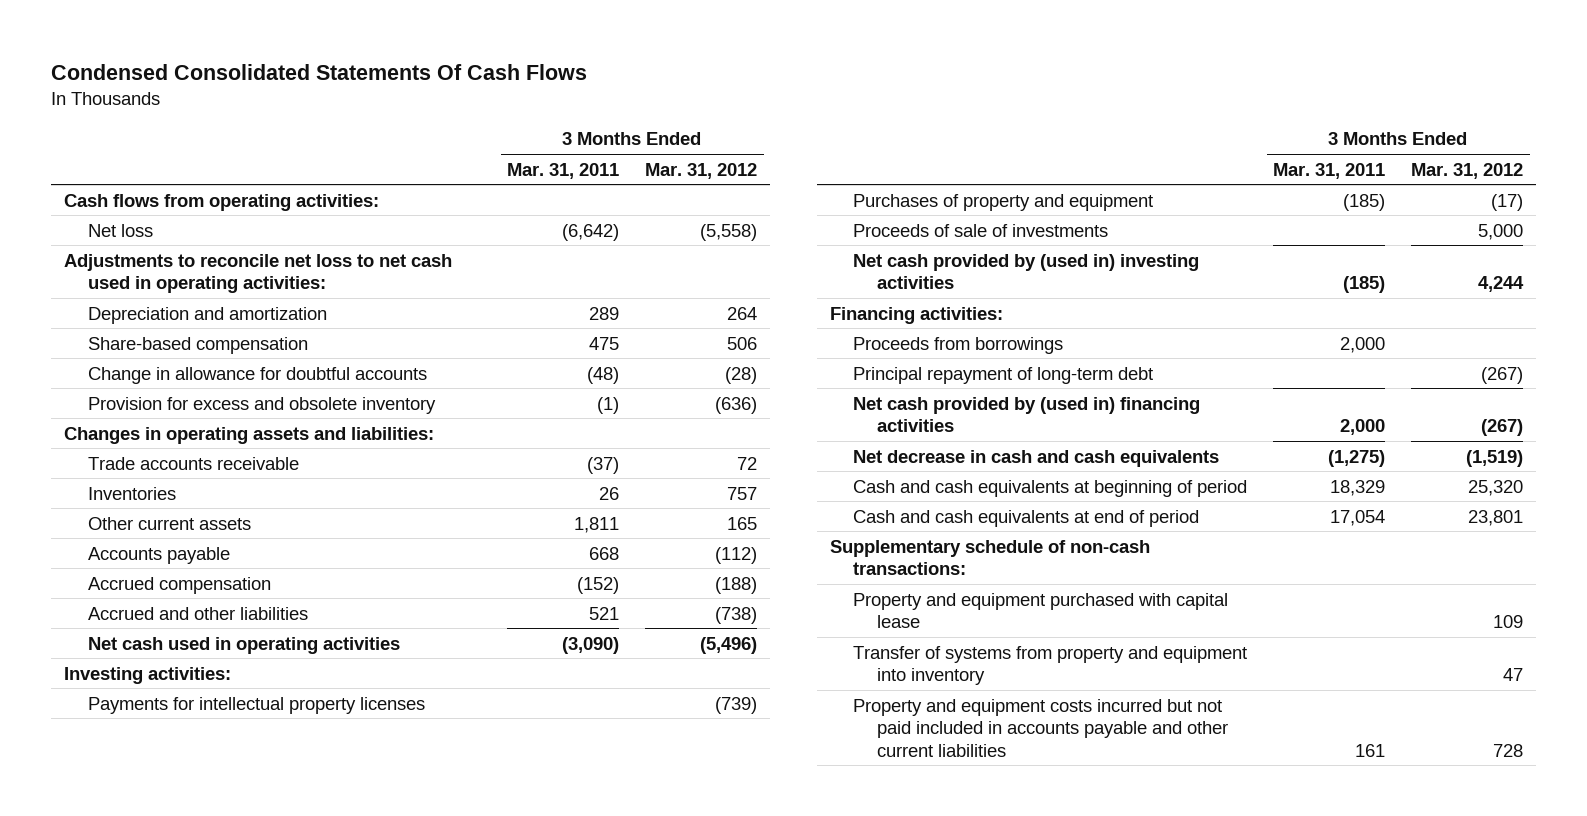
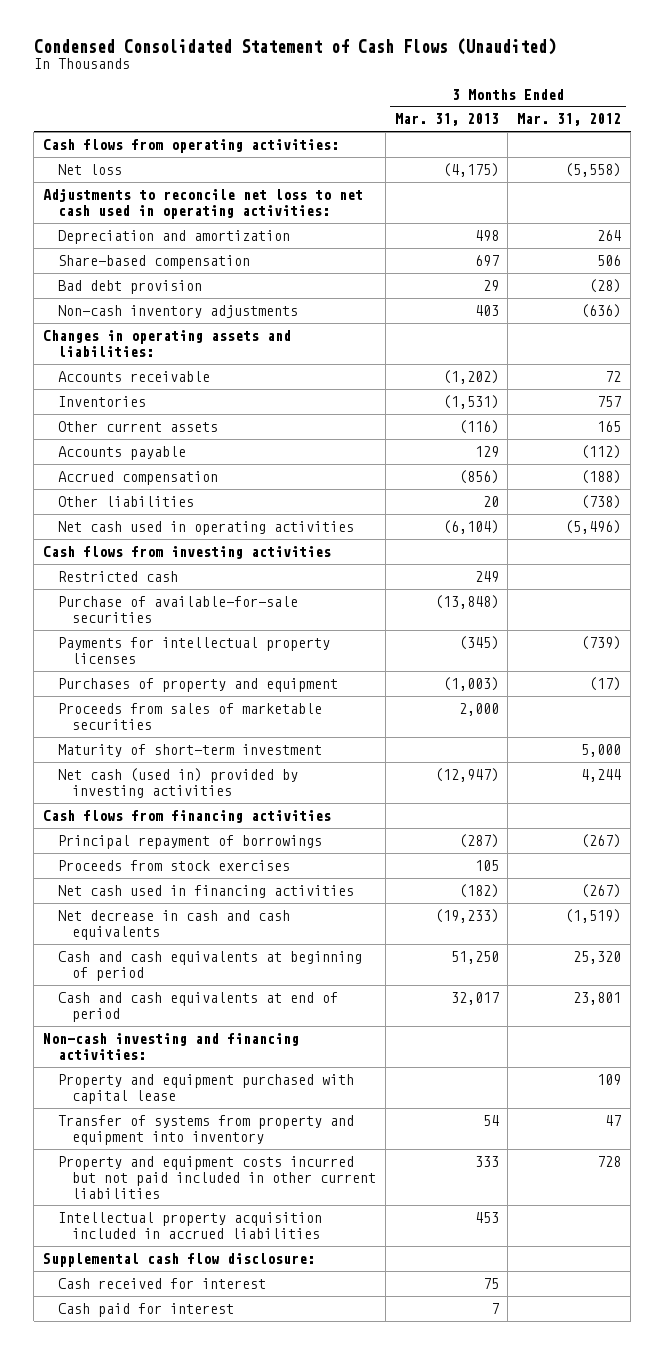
[51,63,588,80] Condensed Consolidated Statements Of Cash Flows -> [33,37,556,55] Condensed Consolidated Statement of Cash Flows (Unaudited)
[507,162,620,179] Mar. 31, 2011 -> none
none -> [394,113,499,127] Mar. 31, 2013
[87,366,427,384] Change in allowance for doubtful accounts -> [57,280,202,295] Bad debt provision
[87,396,436,414] Provision for excess and obsolete inventory -> [57,305,298,319] Non-cash inventory adjustments
[87,456,299,470] Trade accounts receivable -> [57,371,210,383] Accounts receivable
[87,606,308,620] Accrued and other liabilities -> [57,496,194,508] Other liabilities
[64,666,232,684] Investing activities: -> [43,546,332,560] Cash flows from investing activities
none -> [57,571,178,583] Restricted cash
none -> [57,596,298,623] Purchase of available-for-sale securities
[853,336,1064,354] Proceeds from borrowings -> none
none -> [57,703,322,730] Proceeds from sales of marketable securities
[853,223,1109,237] Proceeds of sale of investments -> [57,744,322,758] Maturity of short-term investment
[853,253,1200,290] Net cash provided by (used in) investing activities -> [57,768,298,798] Net cash (used in) provided by investing activities
[829,306,1003,324] Financing activities: -> [43,810,332,824] Cash flows from financing activities
[853,366,1154,384] Principal repayment of long-term debt -> [57,835,322,850] Principal repayment of borrowings
none -> [57,860,290,872] Proceeds from stock exercises
[853,396,1201,433] Net cash provided by (used in) financing activities -> [57,885,354,899] Net cash used in financing activities
[829,539,1150,576] Supplementary schedule of non-cash transactions: -> [43,1033,300,1060] Non-cash investing and financing activities:
[853,698,1228,757] Property and equipment costs incurred but not paid included in accounts payable and other current liabilities -> [57,1156,376,1199] Property and equipment costs incurred but not paid included in other current liabilities
none -> [57,1212,322,1239] Intellectual property acquisition included in accrued liabilities
none -> [43,1253,316,1268] Supplemental cash flow disclosure:
none -> [57,1278,266,1290] Cash received for interest
none -> [57,1303,234,1318] Cash paid for interest

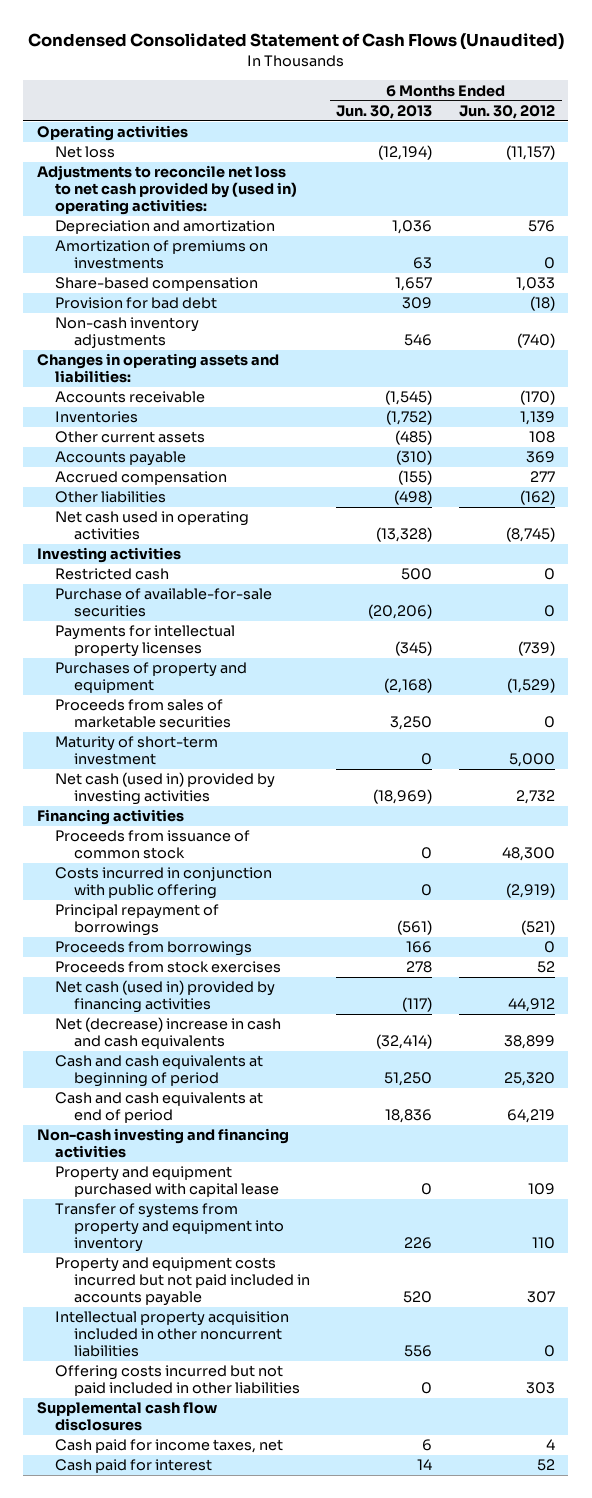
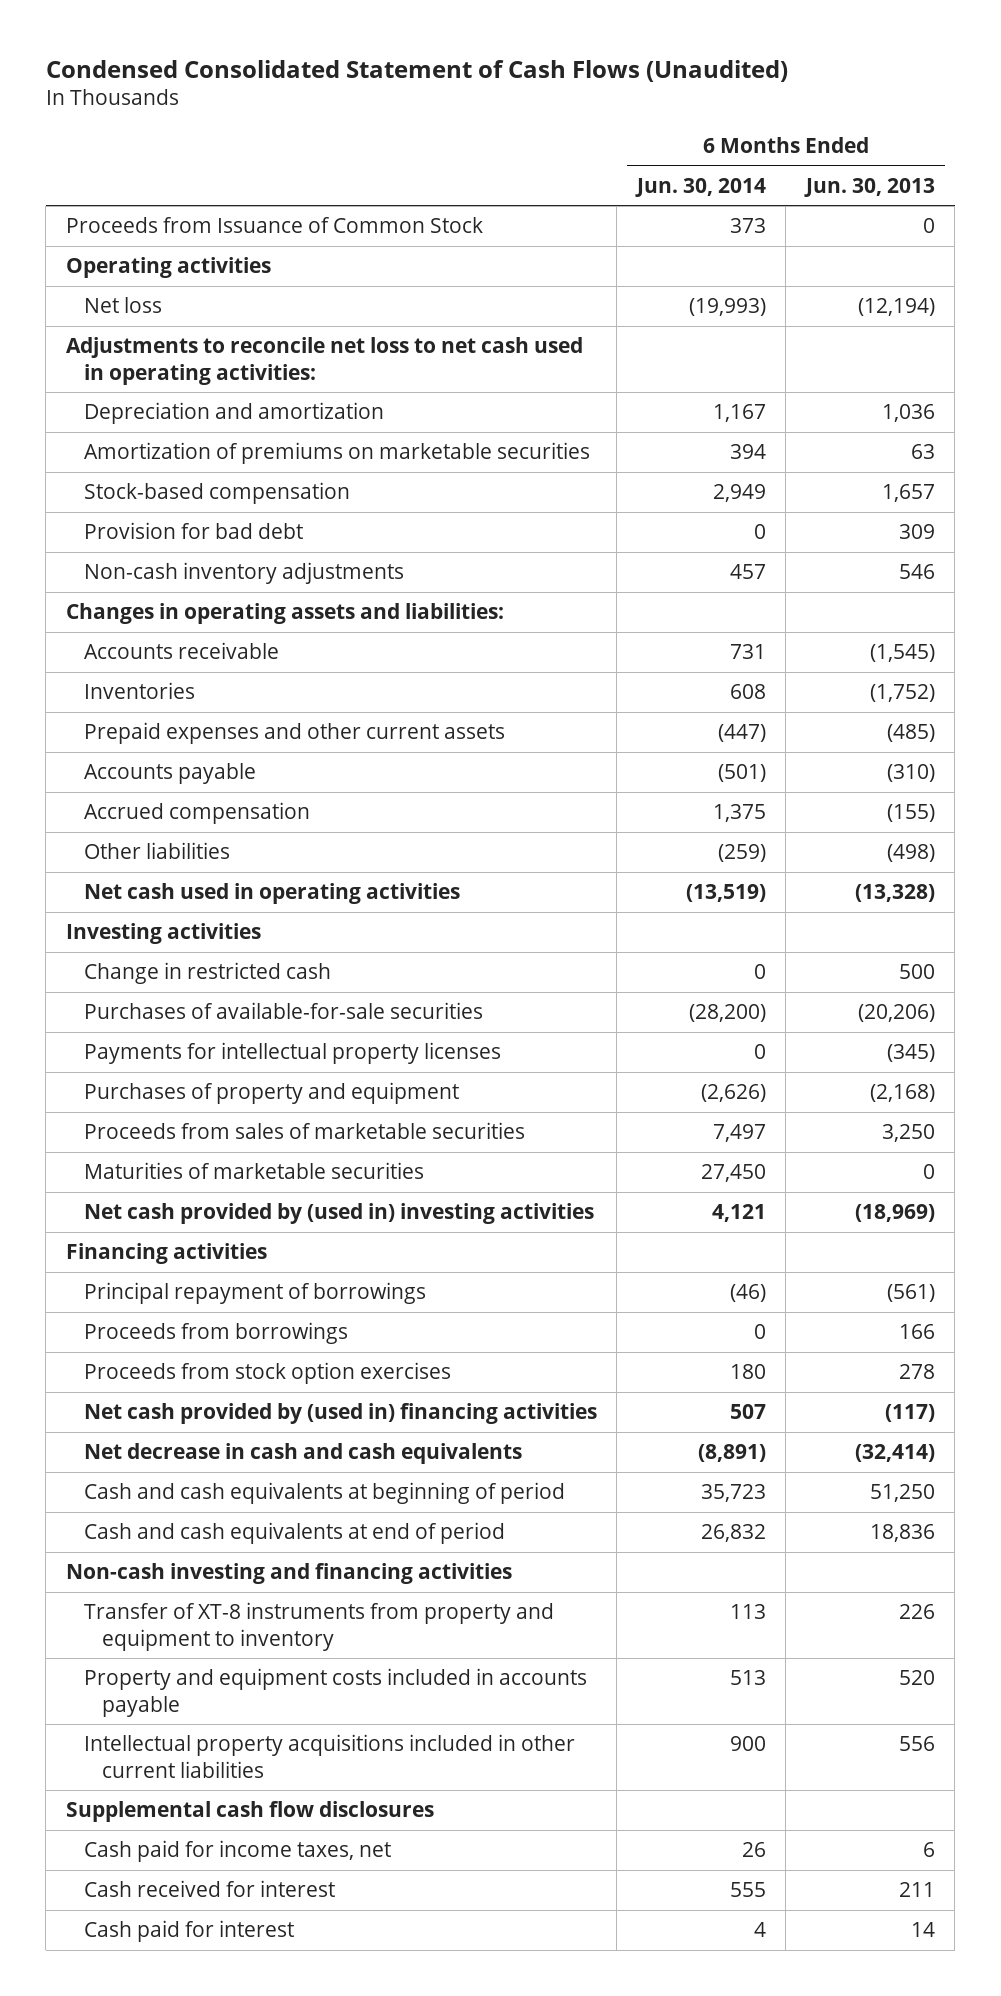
[458,104,555,119] Jun. 30, 2012 -> none
none -> [634,177,766,197] Jun. 30, 2014
none -> [65,217,483,234] Proceeds from Issuance of Common Stock
[36,165,298,216] Adjustments to reconcile net loss to net cash provided by (used in) operating activities: -> [65,337,583,385] Adjustments to reconcile net loss to net cash used in operating activities:
[55,240,269,270] Amortization of premiums on investments -> [83,442,590,465] Amortization of premiums on marketable securities
[55,277,259,292] Share-based compensation -> [83,482,350,505] Stock-based compensation
[55,431,206,444] Other current assets -> [83,722,505,745] Prepaid expenses and other current assets
[55,568,170,581] Restricted cash -> [83,962,331,985] Change in restricted cash
[55,588,273,618] Purchase of available-for-sale securities -> [83,1002,483,1020] Purchases of available-for-sale securities
[55,736,219,766] Maturity of short-term investment -> [83,1162,424,1180] Maturities of marketable securities
[55,772,276,806] Net cash (used in) provided by investing activities -> [83,1203,594,1225] Net cash provided by (used in) investing activities
[55,830,251,860] Proceeds from issuance of common stock -> none
[55,867,273,900] Costs incurred in conjunction with public offering -> none
[55,961,282,974] Proceeds from stock exercises -> [83,1362,451,1385] Proceeds from stock option exercises
[55,980,276,1014] Net cash (used in) provided by financing activities -> [83,1403,597,1425] Net cash provided by (used in) financing activities
[55,1017,282,1050] Net (decrease) increase in cash and cash equivalents -> [83,1443,522,1465] Net decrease in cash and cash equivalents
[55,1166,280,1198] Property and equipment purchased with capital lease -> none
[55,1365,301,1397] Offering costs incurred but not paid included in other liabilities -> none
[55,1203,285,1253] Transfer of systems from property and equipment into inventory -> [83,1602,554,1651] Transfer of XT-8 instruments from property and equipment to inventory
[55,1257,311,1307] Property and equipment costs incurred but not paid included in accounts payable -> [83,1668,587,1717] Property and equipment costs included in accounts payable
[55,1311,290,1358] Intellectual property acquisition included in other noncurrent liabilities -> [83,1734,575,1778] Intellectual property acquisitions included in other current liabilities
none -> [83,1880,335,1898] Cash received for interest

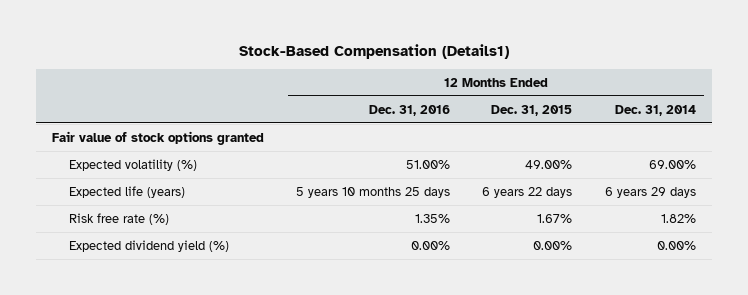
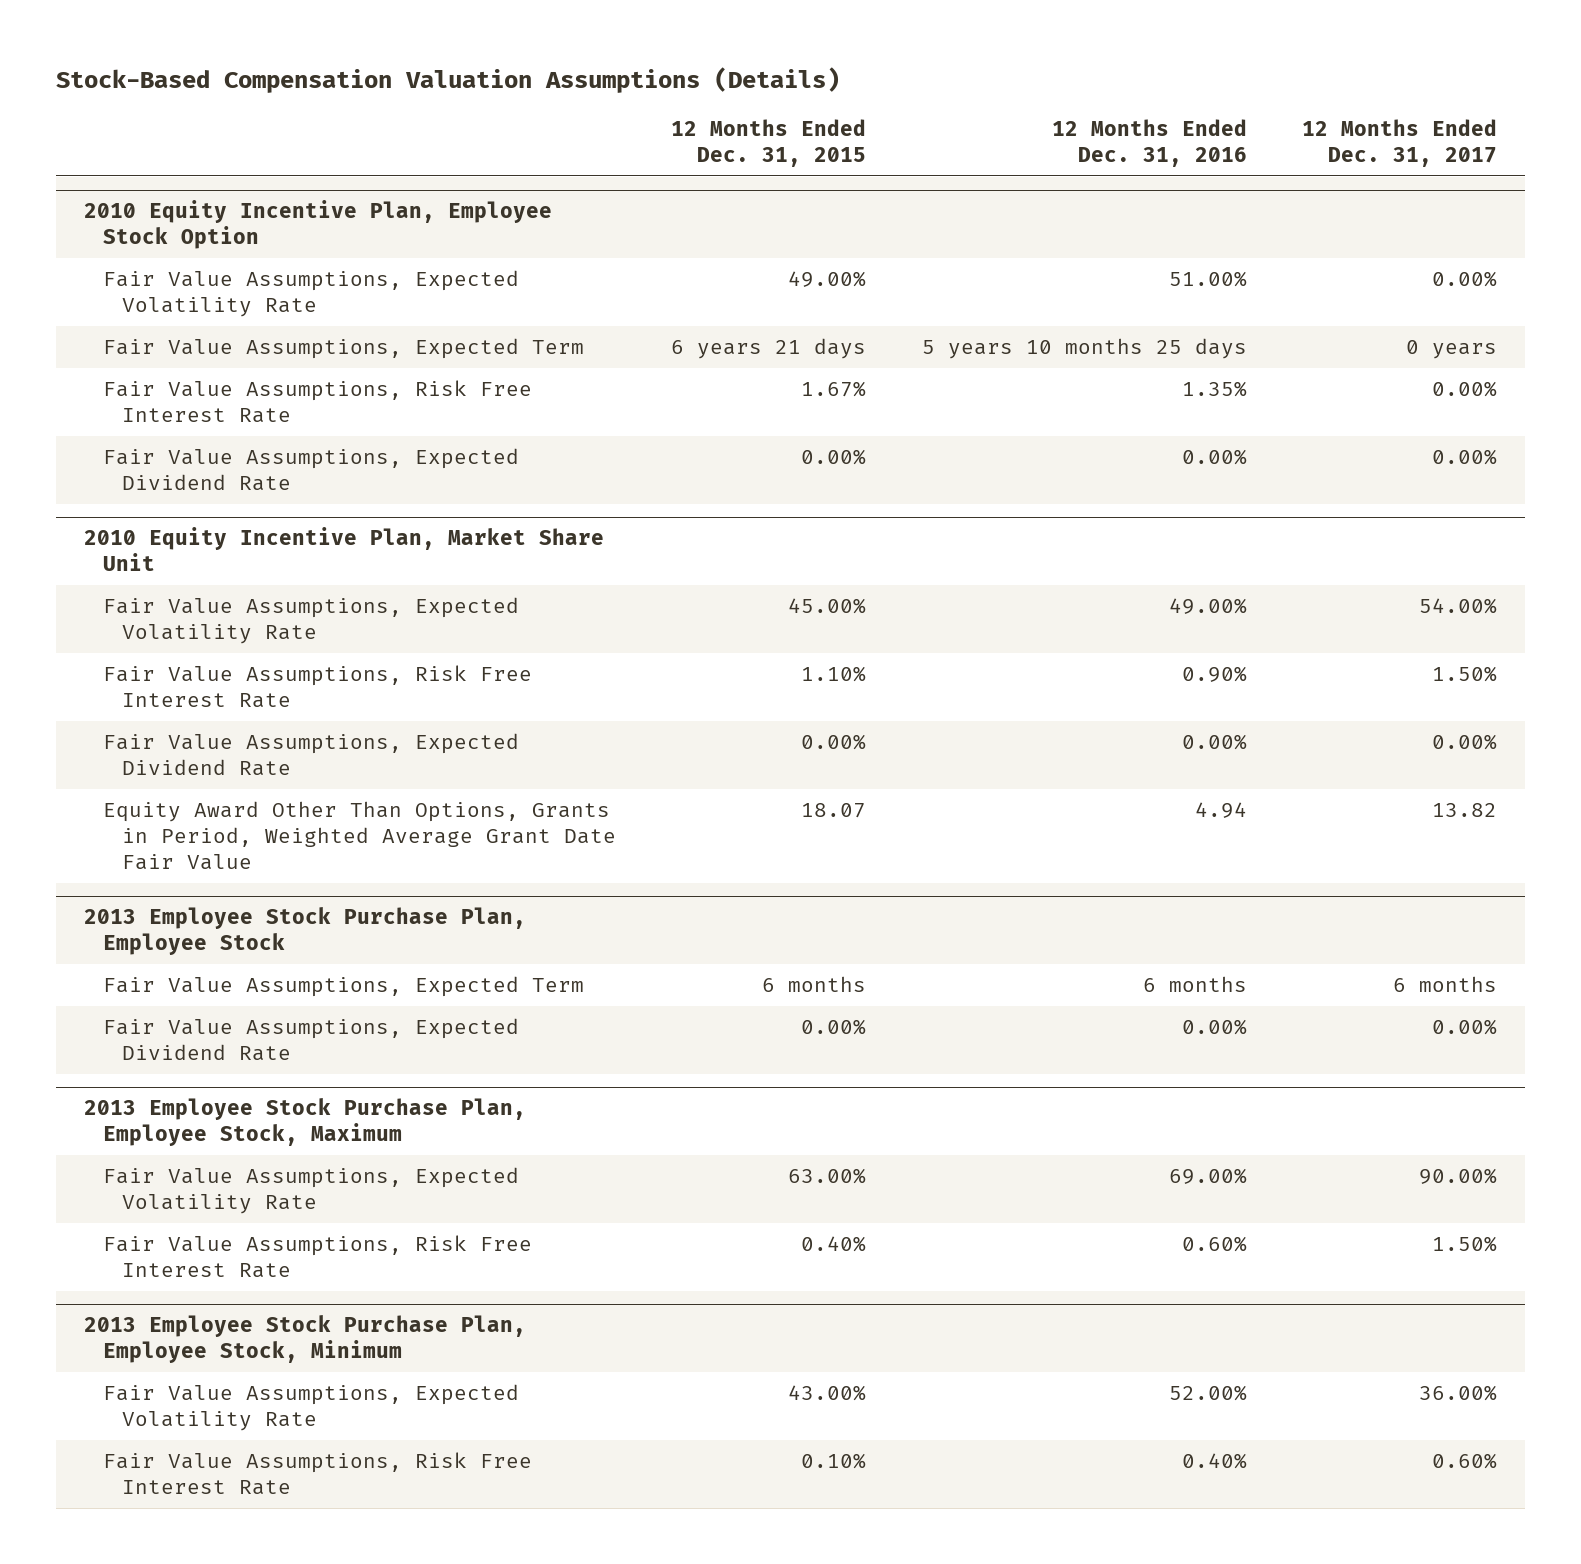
[238,44,509,60] Stock-Based Compensation (Details1) -> [56,66,841,93] Stock-Based Compensation Valuation Assumptions (Details)
[614,104,696,116] Dec. 31, 2014 -> none
none -> [1302,119,1498,168] 12 Months Ended Dec. 31, 2017
[51,130,264,145] Fair value of stock options granted -> none
[68,185,185,198] Expected life (years) -> none
none -> [83,200,552,250] 2010 Equity Incentive Plan, Employee Stock Option
[68,158,197,171] Expected volatility (%) -> [102,270,519,318] Fair Value Assumptions, Expected Volatility Rate
none -> [102,338,584,360] Fair Value Assumptions, Expected Term
[68,212,169,225] Risk free rate (%) -> [102,380,532,424] Fair Value Assumptions, Risk Free Interest Rate
[68,239,229,252] Expected dividend yield (%) -> [102,448,519,492] Fair Value Assumptions, Expected Dividend Rate
none -> [83,527,604,572] 2010 Equity Incentive Plan, Market Share Unit
none -> [102,597,519,645] Fair Value Assumptions, Expected Volatility Rate
none -> [102,665,532,709] Fair Value Assumptions, Risk Free Interest Rate
none -> [102,733,519,777] Fair Value Assumptions, Expected Dividend Rate
none -> [102,801,616,871] Equity Award Other Than Options, Grants in Period, Weighted Average Grant Date Fair Value
none -> [83,907,526,956] 2013 Employee Stock Purchase Plan, Employee Stock
none -> [102,976,584,998] Fair Value Assumptions, Expected Term
none -> [102,1018,519,1062] Fair Value Assumptions, Expected Dividend Rate
none -> [83,1098,526,1147] 2013 Employee Stock Purchase Plan, Employee Stock, Maximum
none -> [102,1167,519,1215] Fair Value Assumptions, Expected Volatility Rate
none -> [102,1235,532,1279] Fair Value Assumptions, Risk Free Interest Rate
none -> [83,1315,526,1364] 2013 Employee Stock Purchase Plan, Employee Stock, Minimum
none -> [102,1384,519,1432] Fair Value Assumptions, Expected Volatility Rate
none -> [102,1452,532,1496] Fair Value Assumptions, Risk Free Interest Rate

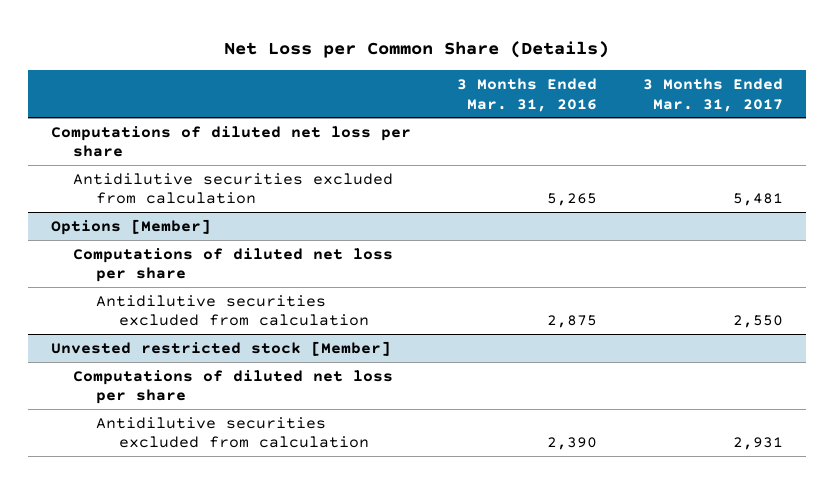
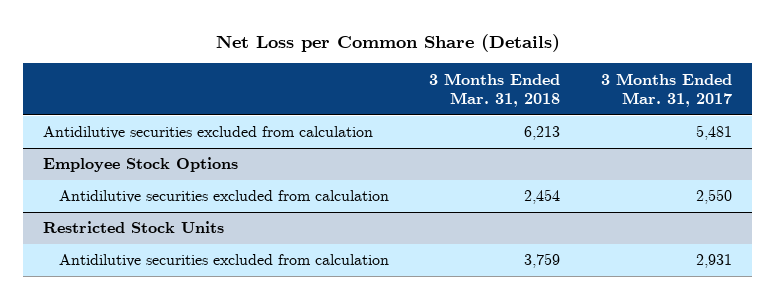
[456,77,597,112] 3 Months Ended Mar. 31, 2016 -> none
none -> [429,72,561,108] 3 Months Ended Mar. 31, 2018
[50,125,411,158] Computations of diluted net loss per share -> none
[73,247,394,283] Computations of diluted net loss per share -> none
[50,218,211,235] Options [Member] -> [43,157,239,173] Employee Stock Options
[50,340,391,356] Unvested restricted stock [Member] -> none
[73,369,394,405] Computations of diluted net loss per share -> none
none -> [43,221,225,234] Restricted Stock Units

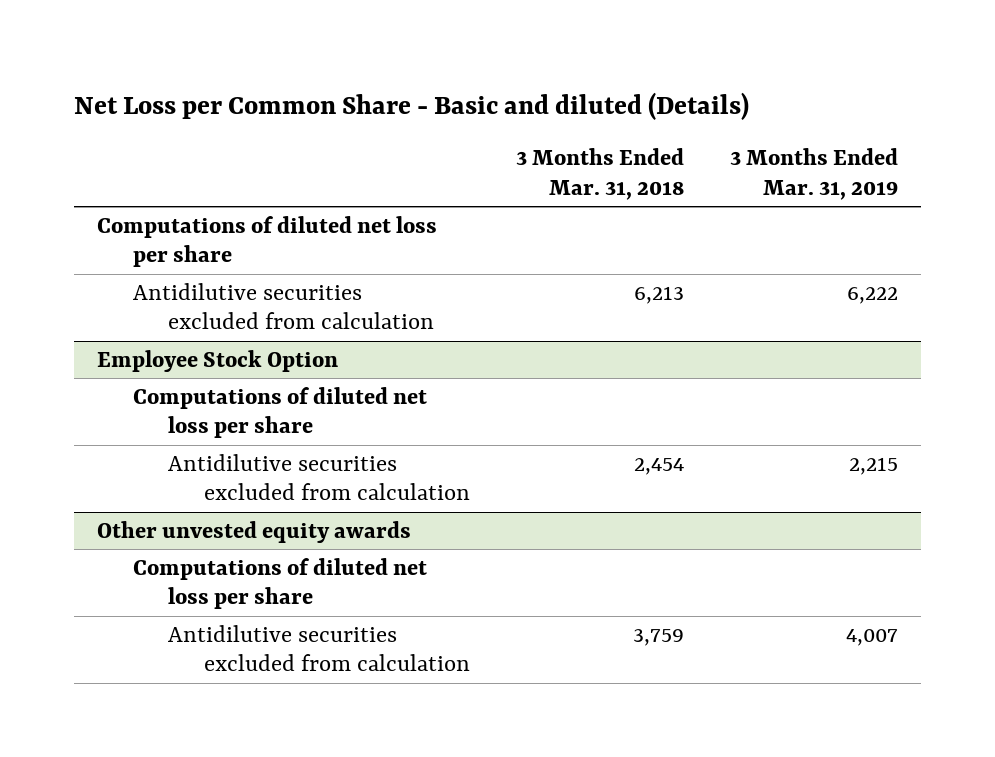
[215,33,560,52] Net Loss per Common Share (Details) -> [74,91,750,120] Net Loss per Common Share - Basic and diluted (Details)
[600,72,732,108] 3 Months Ended Mar. 31, 2017 -> none
none -> [730,148,899,200] 3 Months Ended Mar. 31, 2019
none -> [97,215,438,268] Computations of diluted net loss per share
[43,157,239,173] Employee Stock Options -> [97,349,339,372] Employee Stock Option
none -> [132,386,427,439] Computations of diluted net loss per share
[43,221,225,234] Restricted Stock Units -> none
none -> [97,520,412,543] Other unvested equity awards
none -> [132,557,427,610] Computations of diluted net loss per share

